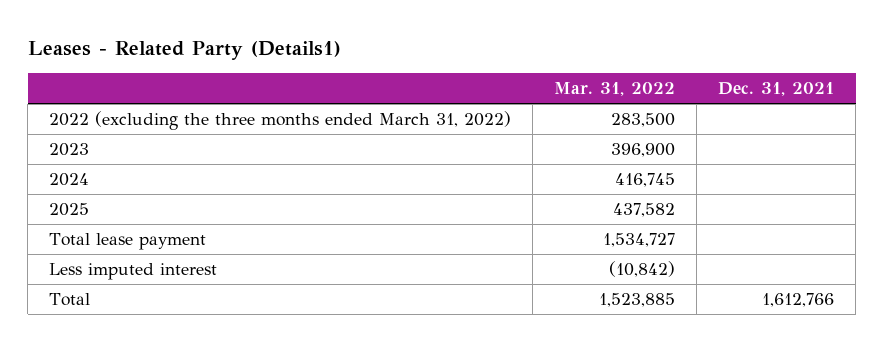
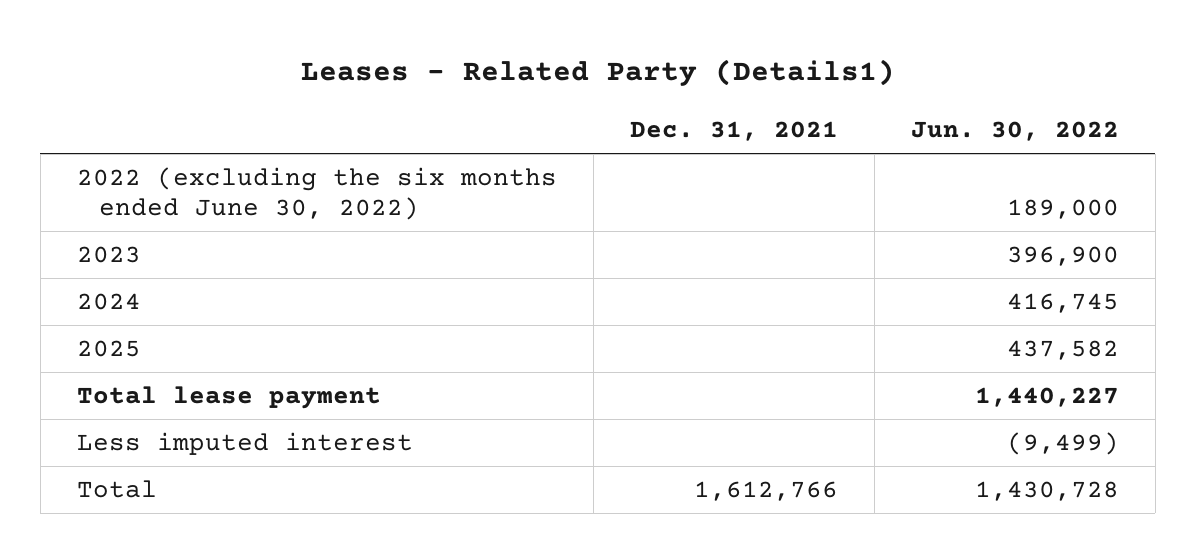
[554,81,676,96] Mar. 31, 2022 -> none
none -> [910,121,1119,142] Jun. 30, 2022
[49,111,512,131] 2022 (excluding the three months ended March 31, 2022) -> [76,167,557,220] 2022 (excluding the six months ended June 30, 2022)

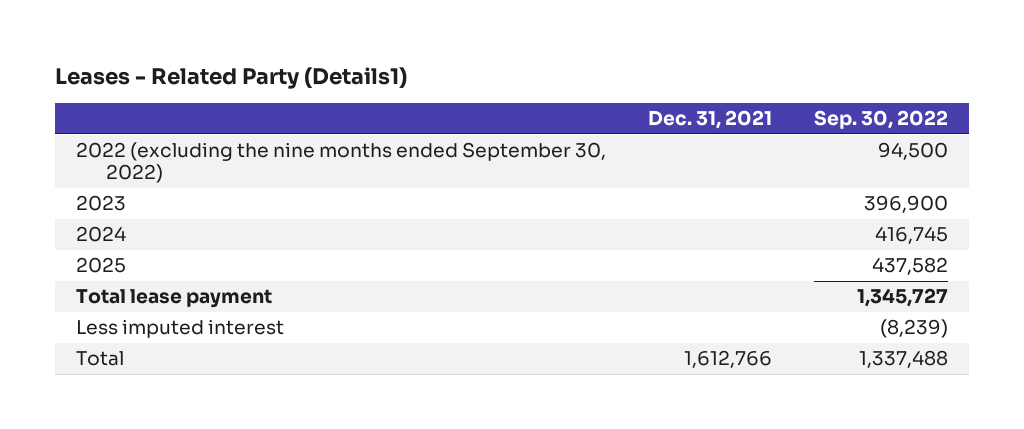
[910,121,1119,142] Jun. 30, 2022 -> none
none -> [814,110,949,130] Sep. 30, 2022
[76,167,557,220] 2022 (excluding the six months ended June 30, 2022) -> [76,142,607,184] 2022 (excluding the nine months ended September 30, 2022)

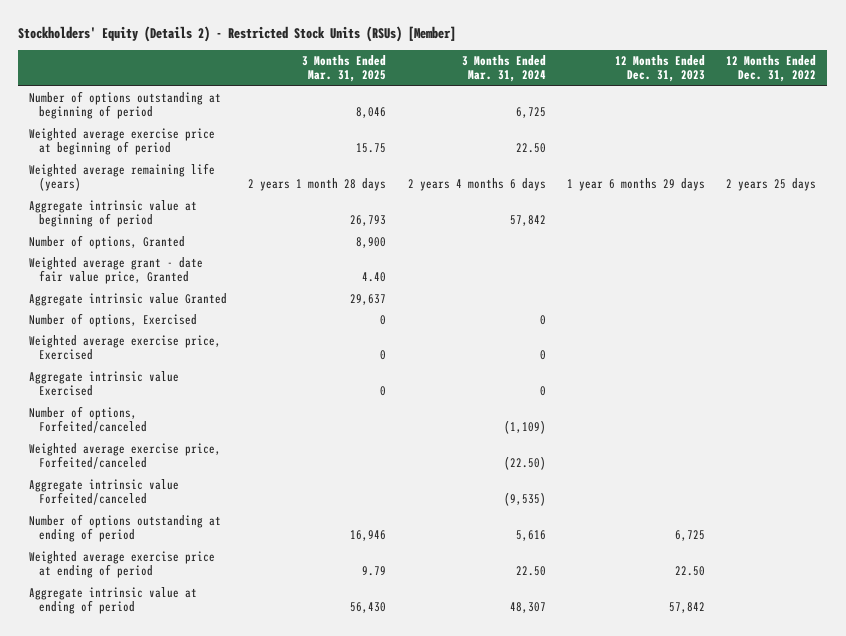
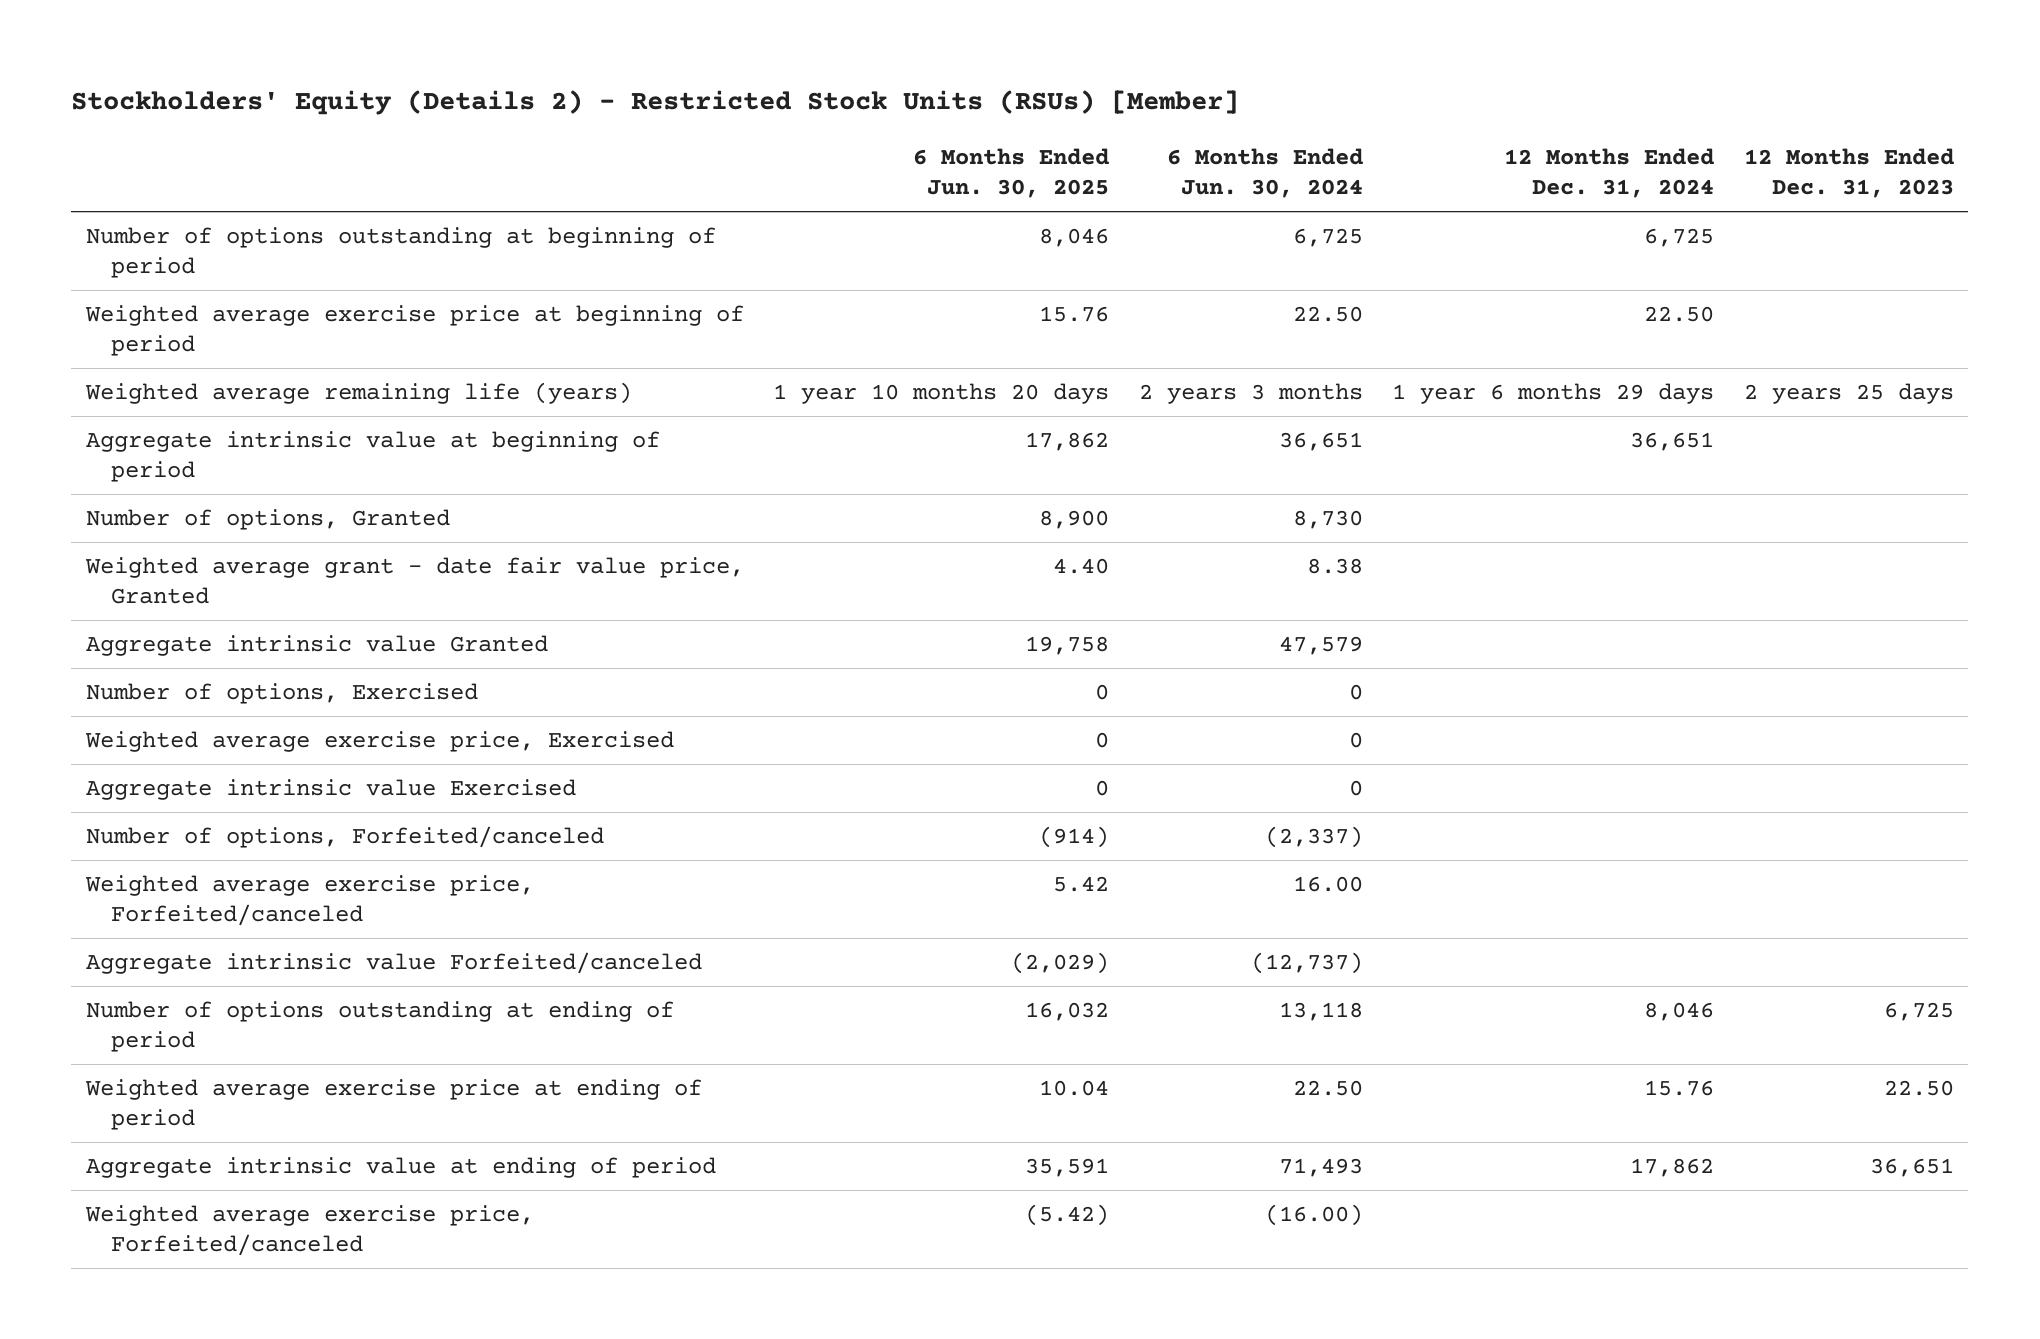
[302,54,387,83] 3 Months Ended Mar. 31, 2025 -> none
[461,54,546,83] 3 Months Ended Mar. 31, 2024 -> none
[726,54,817,83] 12 Months Ended Dec. 31, 2022 -> none
none -> [913,147,1110,198] 6 Months Ended Jun. 30, 2025
none -> [1166,147,1363,198] 6 Months Ended Jun. 30, 2024
none -> [1504,147,1715,198] 12 Months Ended Dec. 31, 2024
[567,178,706,192] 1 year 6 months 29 days -> [1743,383,1954,405] 2 years 25 days
[669,602,706,614] 57,842 -> [1869,1158,1954,1178] 36,651
none -> [85,1205,535,1256] Weighted average exercise price, Forfeited/canceled

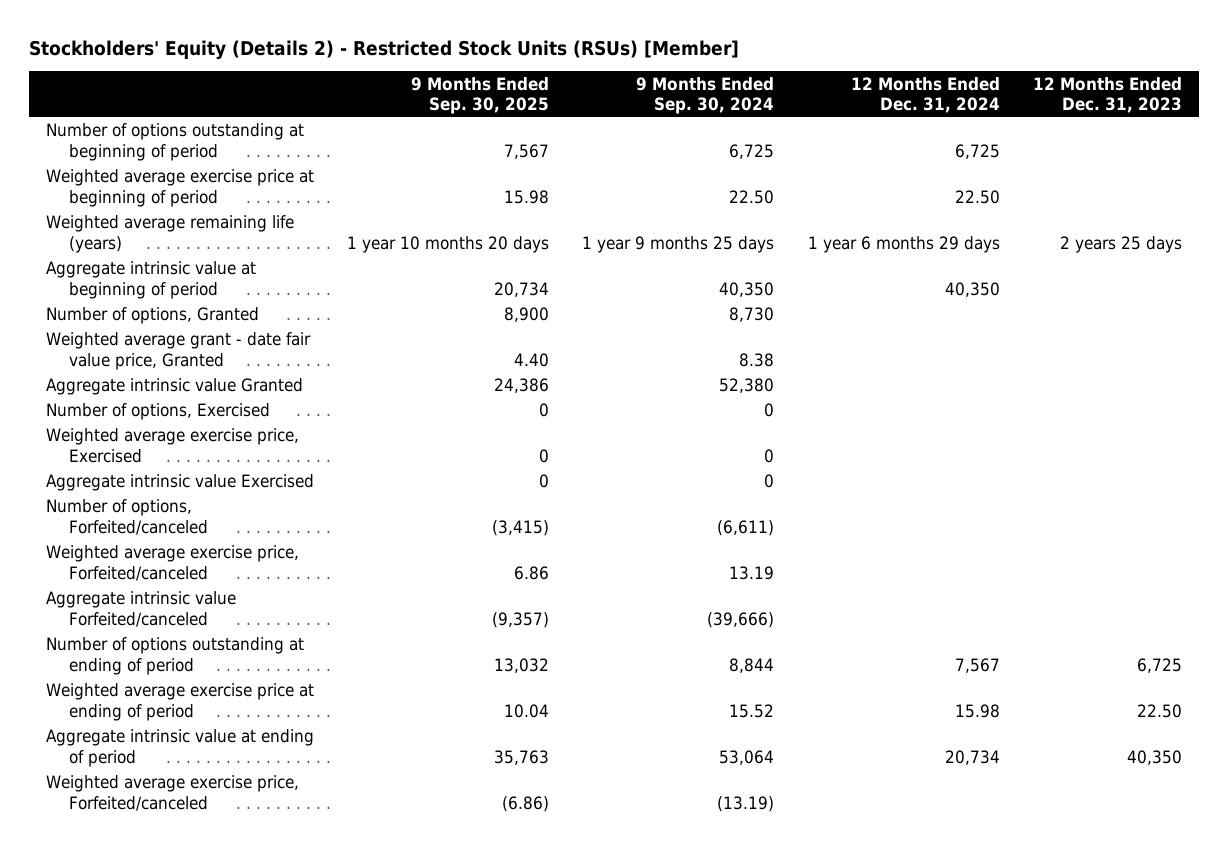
[913,147,1110,198] 6 Months Ended Jun. 30, 2025 -> none
[1166,147,1363,198] 6 Months Ended Jun. 30, 2024 -> none
none -> [411,76,550,115] 9 Months Ended Sep. 30, 2025
none -> [636,76,775,115] 9 Months Ended Sep. 30, 2024
[1630,432,1715,452] 36,651 -> [944,282,1000,298] 40,350
[1644,1002,1715,1022] 8,046 -> [954,658,1000,674] 7,567
[1644,1080,1715,1097] 15.76 -> [954,704,1000,719] 15.98
[1630,1158,1715,1178] 17,862 -> [944,750,1000,766] 20,734
[1869,1158,1954,1178] 36,651 -> [1126,750,1182,766] 40,350

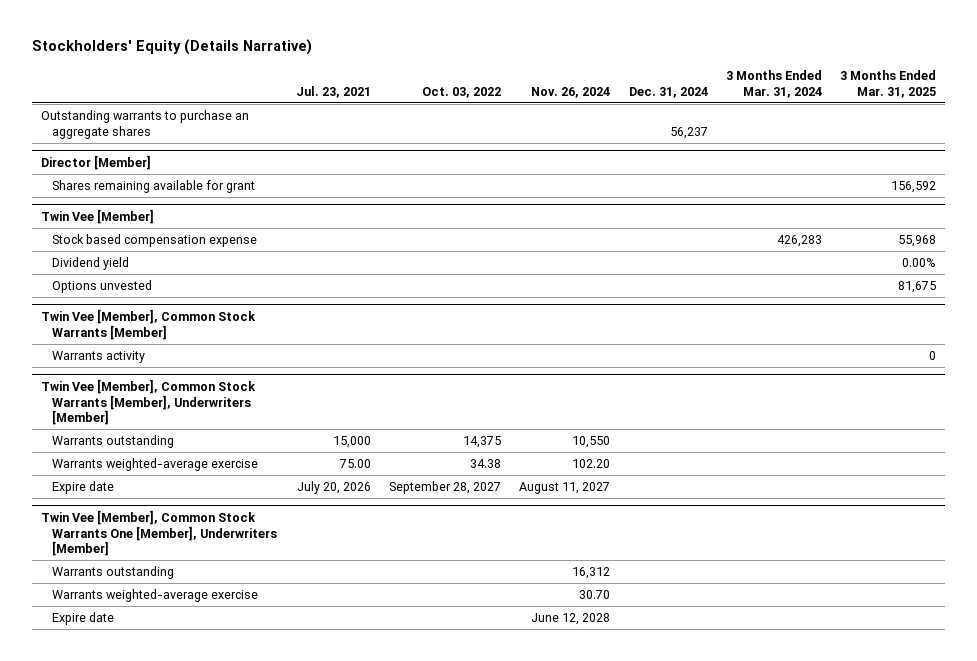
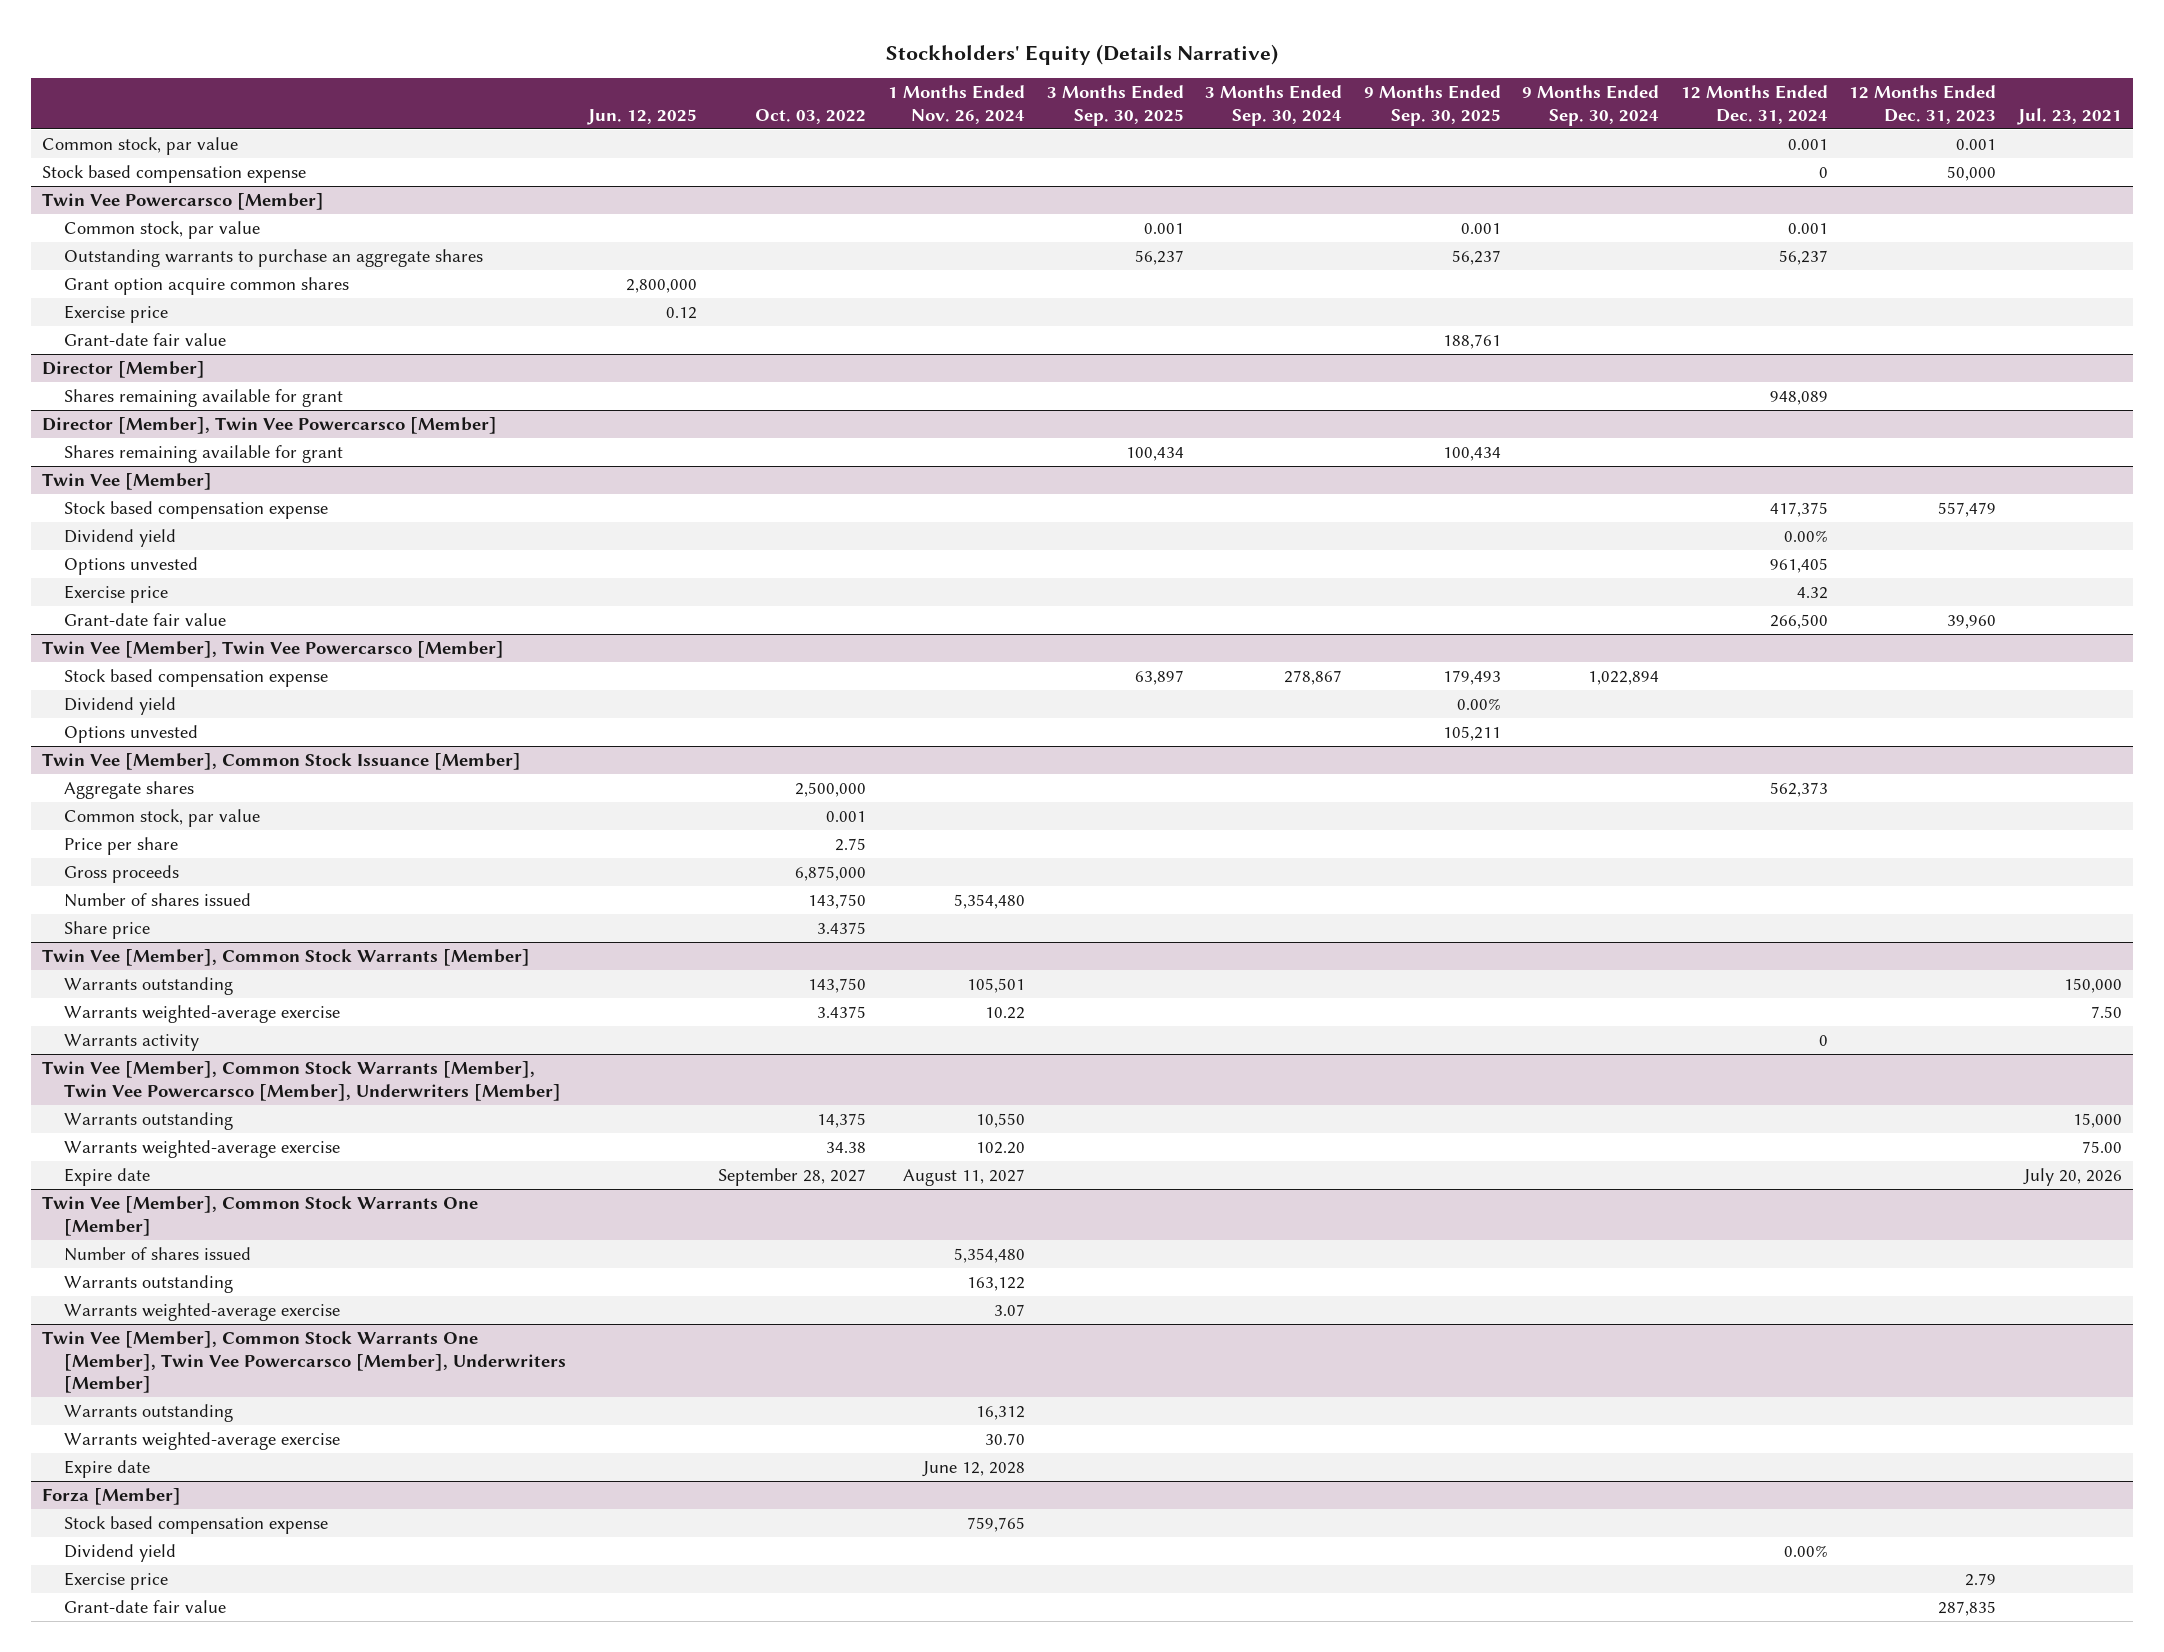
[531,86,611,98] Nov. 26, 2024 -> none
[628,86,708,98] Dec. 31, 2024 -> none
[725,69,822,98] 3 Months Ended Mar. 31, 2024 -> none
[840,69,937,98] 3 Months Ended Mar. 31, 2025 -> none
none -> [586,108,697,125] Jun. 12, 2025
none -> [887,85,1025,124] 1 Months Ended Nov. 26, 2024
none -> [1046,85,1184,126] 3 Months Ended Sep. 30, 2025
none -> [1205,85,1343,126] 3 Months Ended Sep. 30, 2024
none -> [1363,85,1501,126] 9 Months Ended Sep. 30, 2025
none -> [1522,85,1660,126] 9 Months Ended Sep. 30, 2024
none -> [1680,85,1828,124] 12 Months Ended Dec. 31, 2024
none -> [1849,85,1997,124] 12 Months Ended Dec. 31, 2023
[41,110,250,139] Outstanding warrants to purchase an aggregate shares -> none
none -> [41,137,238,156] Common stock, par value
none -> [41,165,306,184] Stock based compensation expense
none -> [41,193,324,211] Twin Vee Powercarsco [Member]
none -> [64,221,261,240] Common stock, par value
none -> [64,249,484,268] Outstanding warrants to purchase an aggregate shares
none -> [64,277,350,296] Grant option acquire common shares
none -> [64,305,169,324] Exercise price
none -> [64,333,227,347] Grant-date fair value
none -> [41,417,497,435] Director [Member], Twin Vee Powercarsco [Member]
none -> [64,445,344,464] Shares remaining available for grant
none -> [64,585,169,604] Exercise price
none -> [64,613,227,627] Grant-date fair value
none -> [41,641,504,659] Twin Vee [Member], Twin Vee Powercarsco [Member]
none -> [64,669,329,688] Stock based compensation expense
none -> [64,697,177,716] Dividend yield
none -> [64,725,199,744] Options unvested
none -> [41,753,521,771] Twin Vee [Member], Common Stock Issuance [Member]
none -> [64,781,195,800] Aggregate shares
none -> [64,809,261,828] Common stock, par value
none -> [64,837,179,856] Price per share
none -> [64,865,180,884] Gross proceeds
none -> [64,893,252,908] Number of shares issued
none -> [64,921,151,940] Share price
none -> [64,977,234,996] Warrants outstanding
none -> [64,1005,341,1024] Warrants weighted-average exercise
[41,378,257,426] Twin Vee [Member], Common Stock Warrants [Member], Underwriters [Member] -> [41,1061,562,1101] Twin Vee [Member], Common Stock Warrants [Member], Twin Vee Powercarsco [Member], Underwriters [Member]
none -> [41,1196,478,1236] Twin Vee [Member], Common Stock Warrants One [Member]
none -> [64,1247,252,1262] Number of shares issued
none -> [64,1275,234,1294] Warrants outstanding
none -> [64,1303,341,1322] Warrants weighted-average exercise
[41,509,278,557] Twin Vee [Member], Common Stock Warrants One [Member], Underwriters [Member] -> [41,1331,567,1394] Twin Vee [Member], Common Stock Warrants One [Member], Twin Vee Powercarsco [Member], Underwriters [Member]
none -> [41,1488,181,1506] Forza [Member]
none -> [64,1516,329,1535] Stock based compensation expense
none -> [64,1544,177,1563] Dividend yield
none -> [64,1572,169,1591] Exercise price
none -> [64,1600,227,1614] Grant-date fair value

